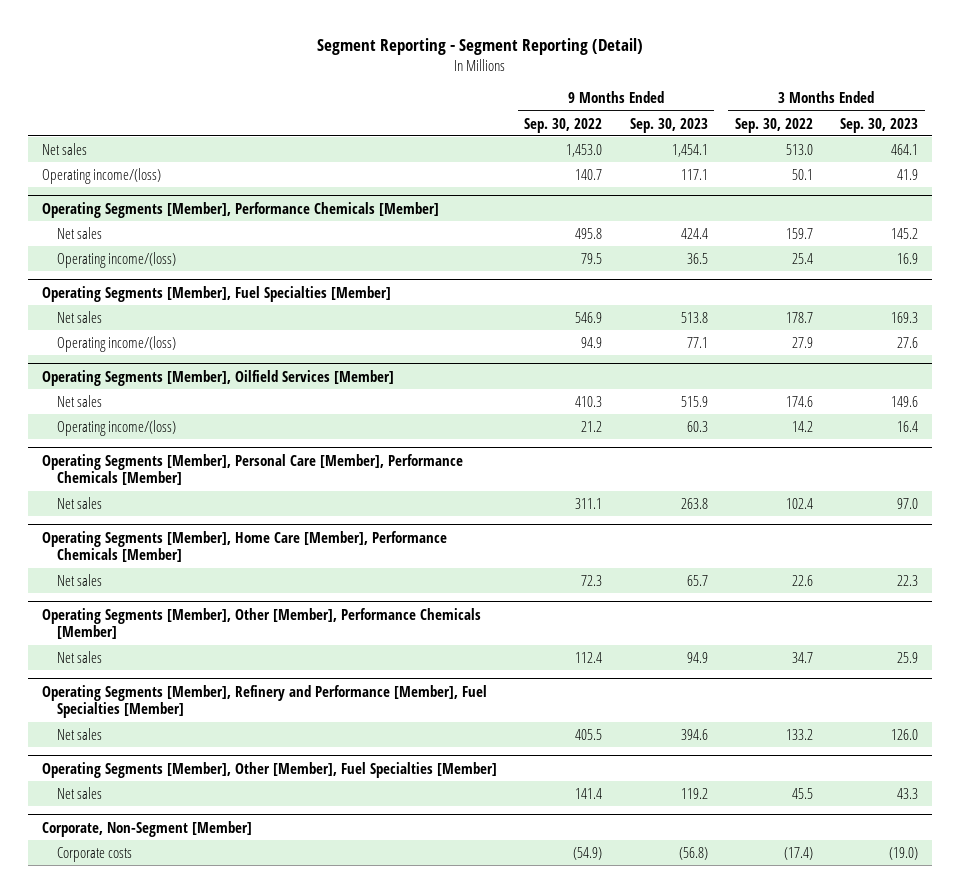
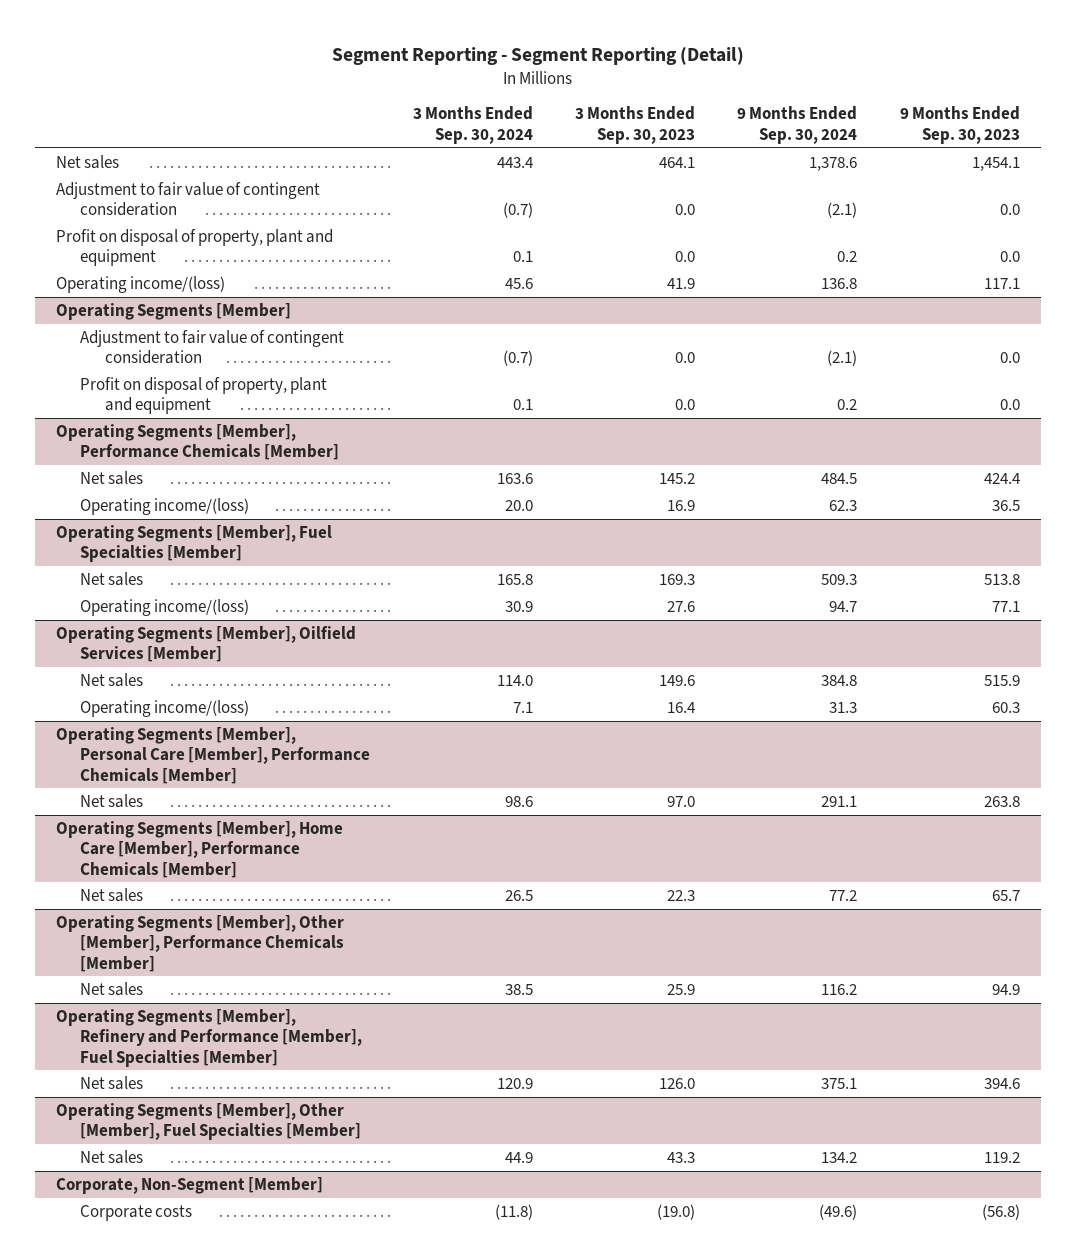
[524,117,603,133] Sep. 30, 2022 -> none
[734,117,813,133] Sep. 30, 2022 -> none
none -> [412,106,533,144] 3 Months Ended Sep. 30, 2024
none -> [737,106,858,144] 9 Months Ended Sep. 30, 2024
none -> [56,181,321,217] Adjustment to fair value of contingent consideration
none -> [56,228,334,267] Profit on disposal of property, plant and equipment
none -> [56,302,292,320] Operating Segments [Member]
none -> [80,329,345,365] Adjustment to fair value of contingent consideration
none -> [80,376,328,415] Profit on disposal of property, plant and equipment

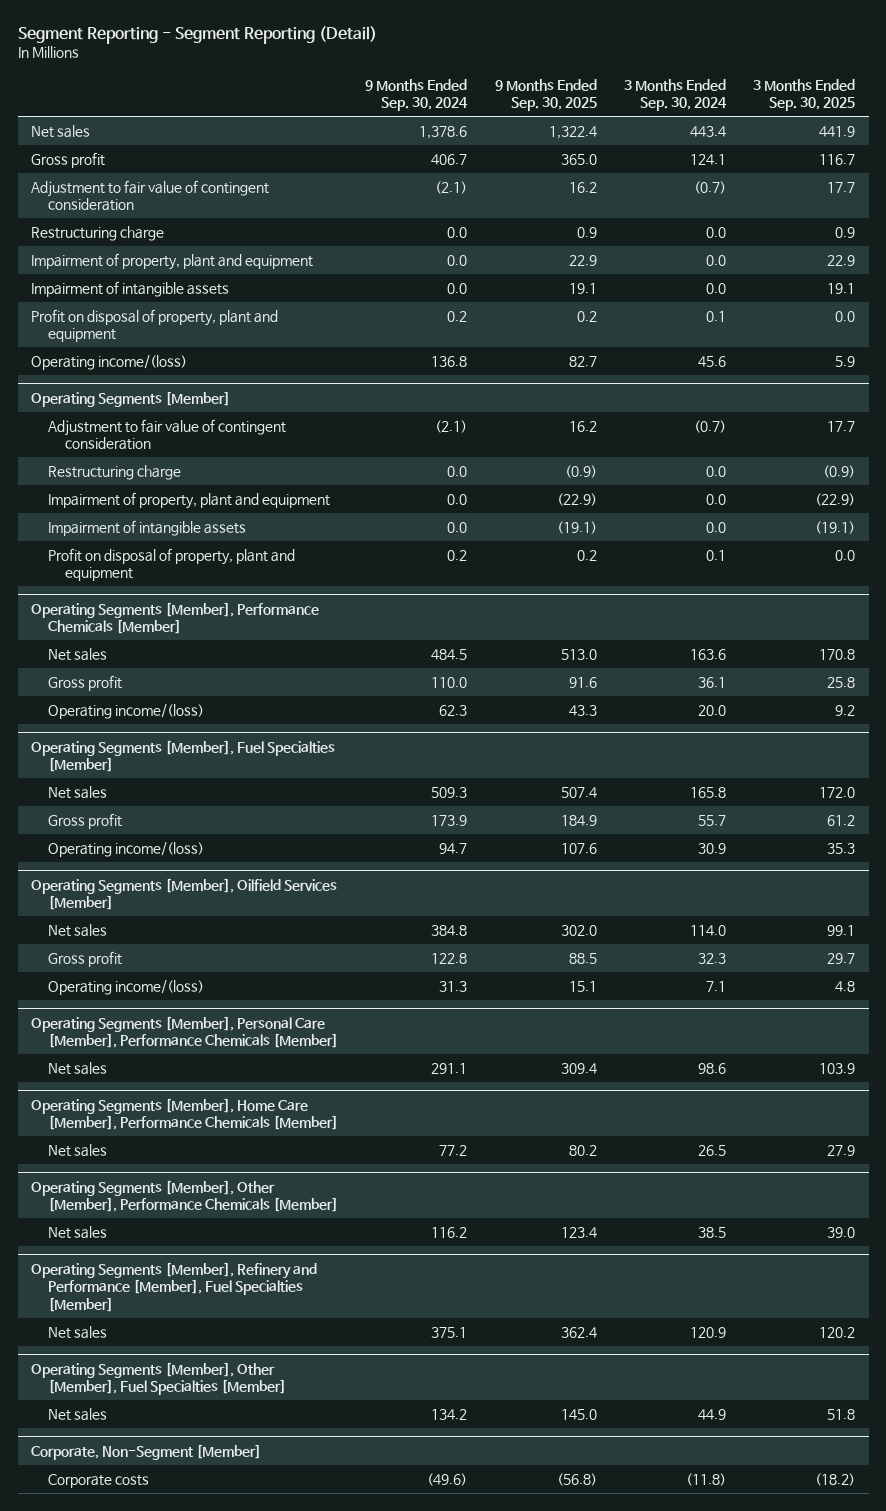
[574,106,695,144] 3 Months Ended Sep. 30, 2023 -> none
[899,106,1020,144] 9 Months Ended Sep. 30, 2023 -> none
none -> [494,78,597,112] 9 Months Ended Sep. 30, 2025
none -> [753,78,856,112] 3 Months Ended Sep. 30, 2025
none -> [31,151,106,168] Gross profit
none -> [31,225,165,241] Restructuring charge
none -> [31,252,314,270] Impairment of property, plant and equipment
none -> [31,280,230,297] Impairment of intangible assets
none -> [48,464,182,480] Restructuring charge
none -> [48,491,331,509] Impairment of property, plant and equipment
none -> [48,519,247,536] Impairment of intangible assets
none -> [48,674,123,691] Gross profit
none -> [48,812,123,829] Gross profit
none -> [48,950,123,967] Gross profit

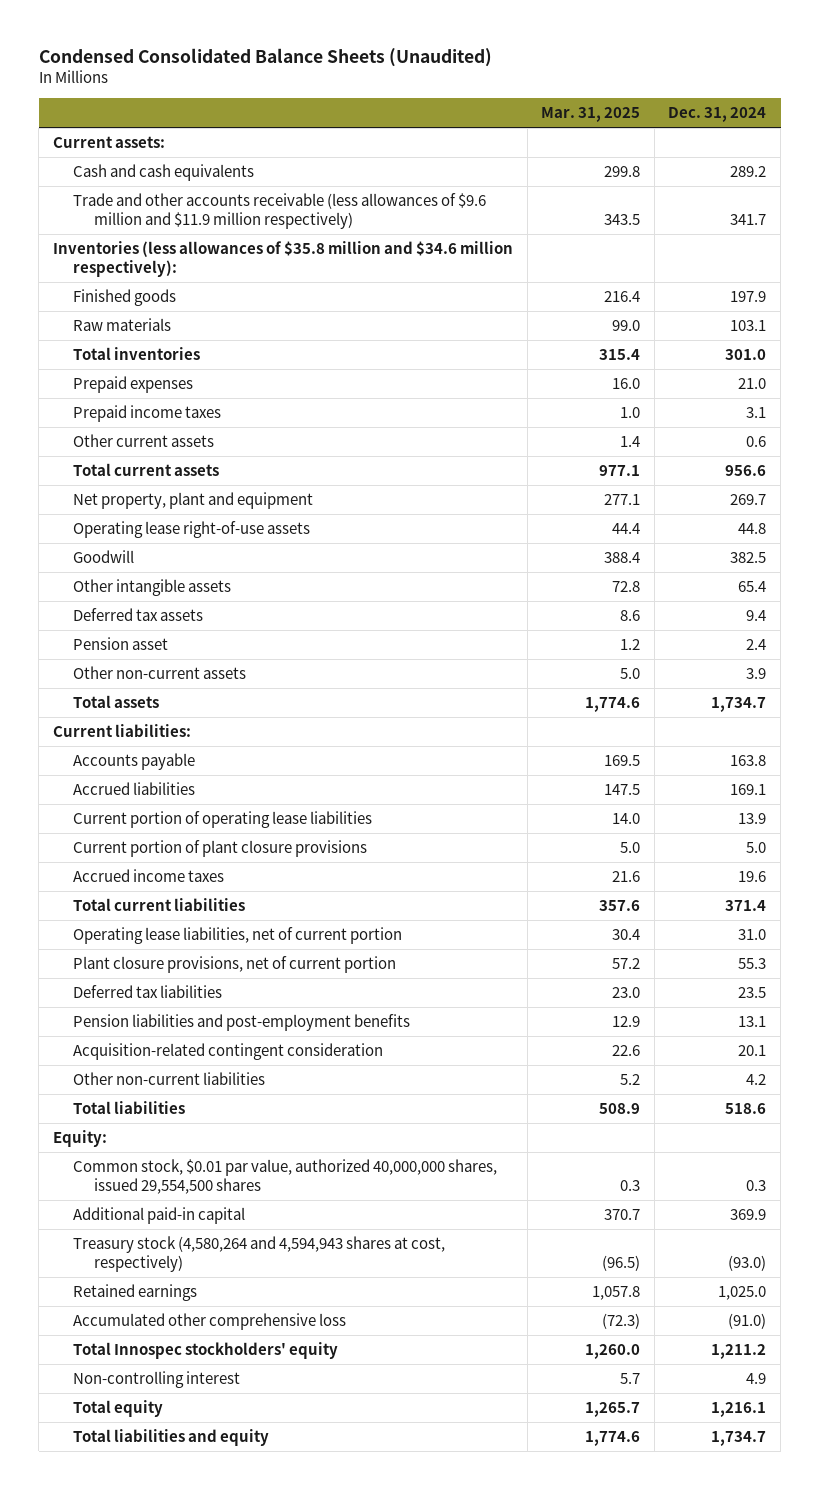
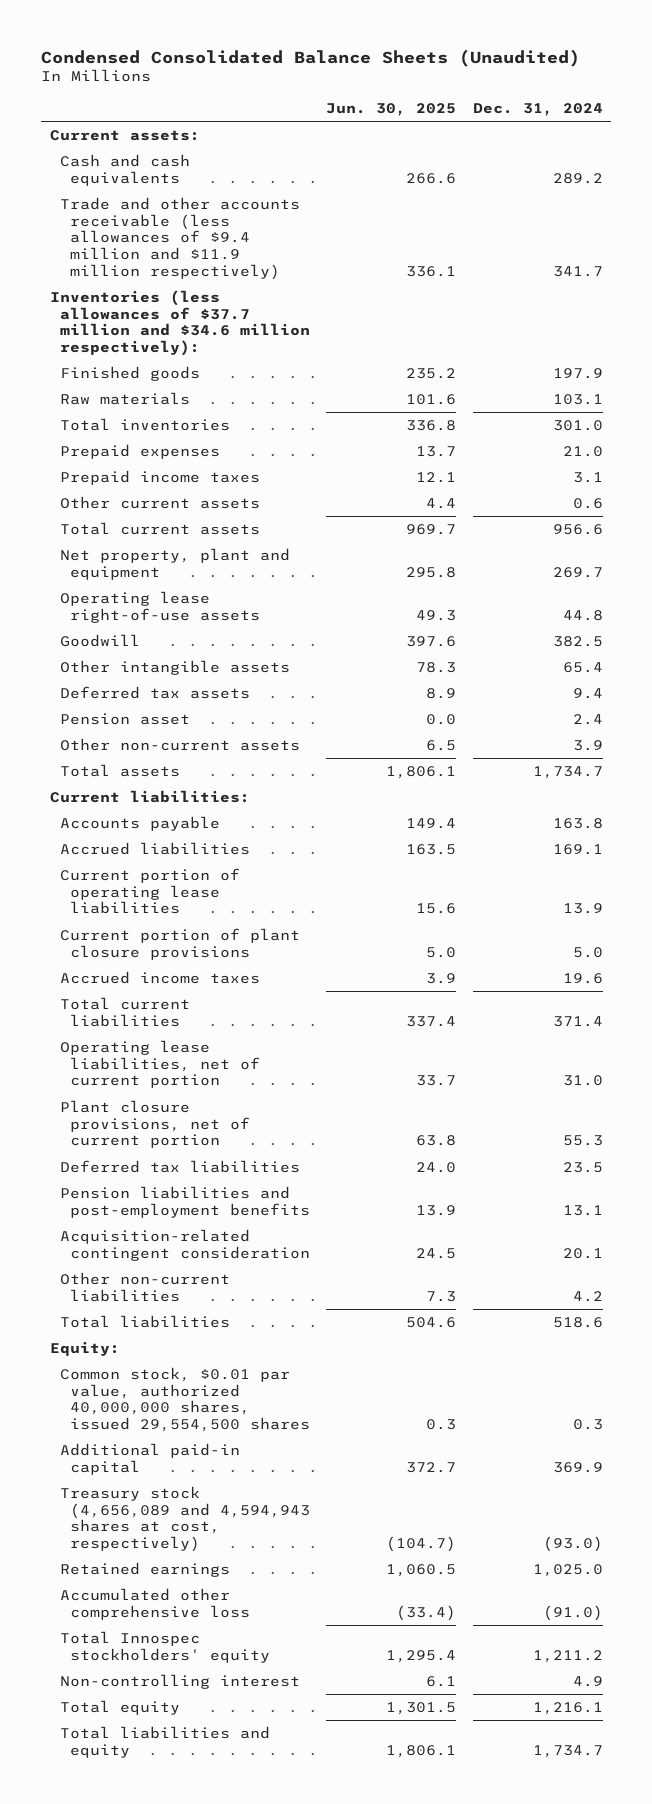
[541,107,641,123] Mar. 31, 2025 -> none
none -> [326,103,457,117] Jun. 30, 2025
[73,193,487,230] Trade and other accounts receivable (less allowances of $9.6 million and $11.9 million respectively) -> [59,196,300,280] Trade and other accounts receivable (less allowances of $9.4 million and $11.9 million respectively)
[53,241,514,278] Inventories (less allowances of $35.8 million and $34.6 million respectively): -> [49,289,310,356] Inventories (less allowances of $37.7 million and $34.6 million respectively):
[73,1236,446,1273] Treasury stock (4,580,264 and 4,594,943 shares at cost, respectively) -> [59,1485,311,1552] Treasury stock (4,656,089 and 4,594,943 shares at cost, respectively)

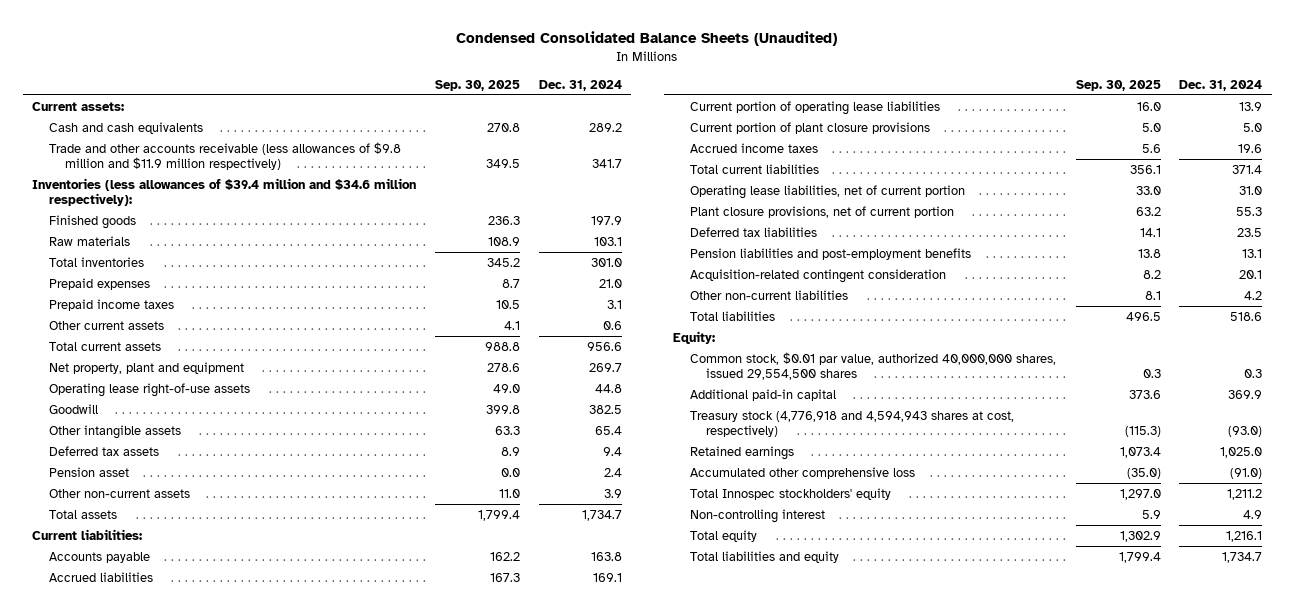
[326,103,457,117] Jun. 30, 2025 -> none
none -> [434,79,520,91] Sep. 30, 2025
[59,196,300,280] Trade and other accounts receivable (less allowances of $9.4 million and $11.9 million respectively) -> [48,141,401,170] Trade and other accounts receivable (less allowances of $9.8 million and $11.9 million respectively)
[49,289,310,356] Inventories (less allowances of $37.7 million and $34.6 million respectively): -> [32,177,417,206] Inventories (less allowances of $39.4 million and $34.6 million respectively):
[59,1485,311,1552] Treasury stock (4,656,089 and 4,594,943 shares at cost, respectively) -> [689,410,1014,437] Treasury stock (4,776,918 and 4,594,943 shares at cost, respectively)

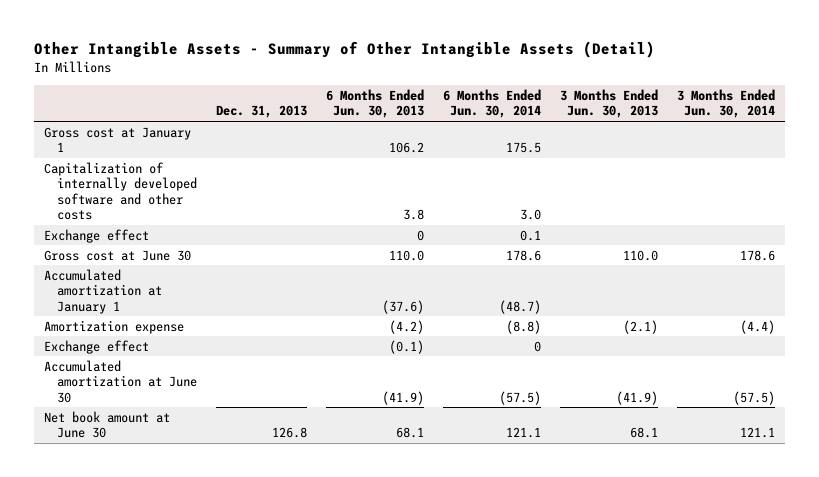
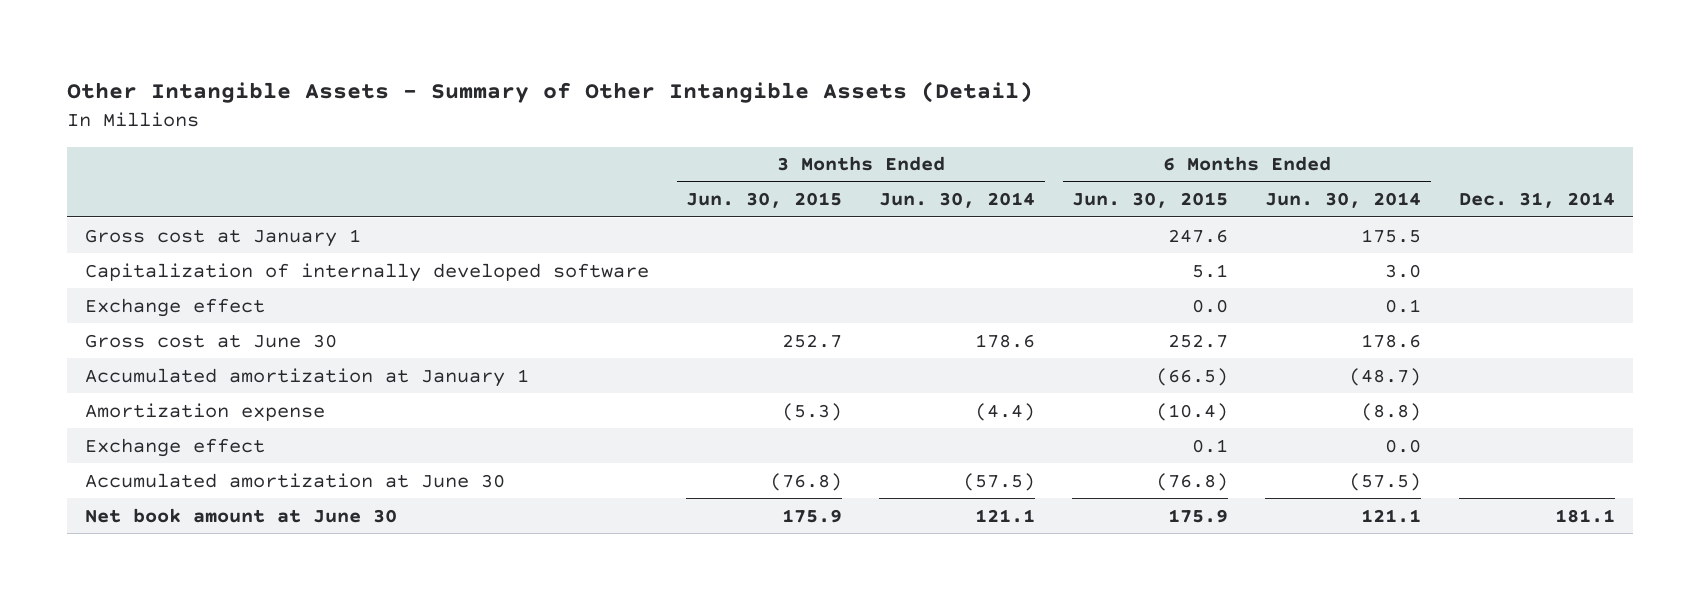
[215,105,307,119] Dec. 31, 2013 -> none
[325,88,424,119] 6 Months Ended Jun. 30, 2013 -> none
[560,88,659,119] 3 Months Ended Jun. 30, 2013 -> none
none -> [686,192,843,209] Jun. 30, 2015
none -> [1072,192,1229,209] Jun. 30, 2015
none -> [1458,192,1615,209] Dec. 31, 2014
[43,161,197,221] Capitalization of internally developed software and other costs -> [85,262,650,282] Capitalization of internally developed software
[533,340,541,352] 0 -> [1385,438,1422,453] 0.0

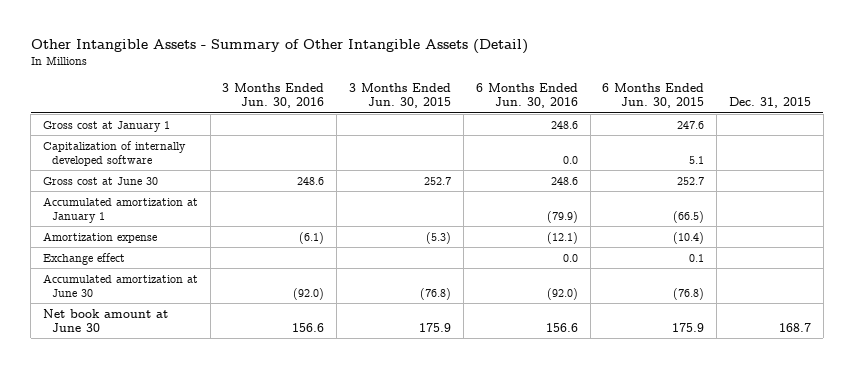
[879,192,1036,209] Jun. 30, 2014 -> none
[1265,192,1422,209] Jun. 30, 2014 -> none
[1458,192,1615,209] Dec. 31, 2014 -> none
none -> [222,82,325,109] 3 Months Ended Jun. 30, 2016
none -> [475,82,578,109] 6 Months Ended Jun. 30, 2016
none -> [729,97,812,109] Dec. 31, 2015
[85,297,266,317] Exchange effect -> none

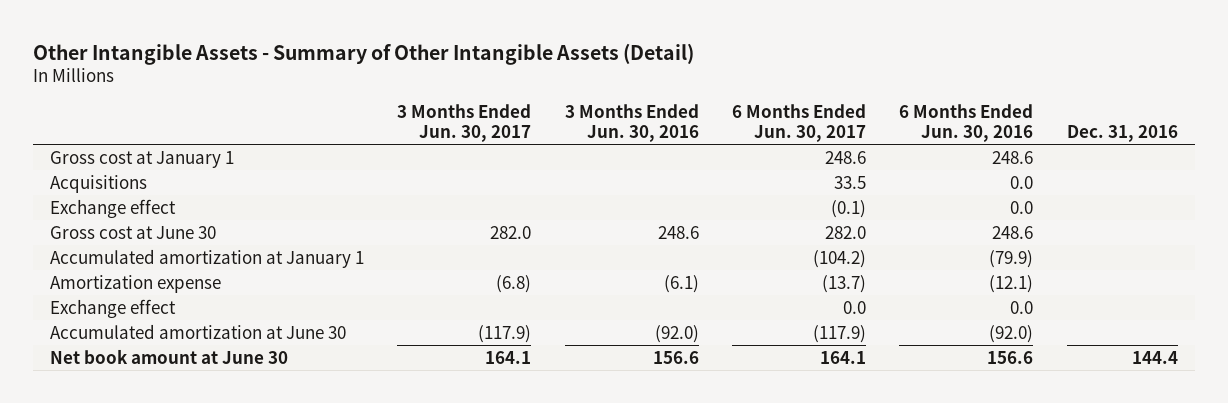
[349,82,452,109] 3 Months Ended Jun. 30, 2015 -> none
[602,82,705,109] 6 Months Ended Jun. 30, 2015 -> none
[729,97,812,109] Dec. 31, 2015 -> none
none -> [397,103,532,143] 3 Months Ended Jun. 30, 2017
none -> [732,103,867,143] 6 Months Ended Jun. 30, 2017
none -> [1066,125,1178,143] Dec. 31, 2016
[42,140,186,166] Capitalization of internally developed software -> none
none -> [50,174,148,193] Acquisitions
none -> [50,198,177,218] Exchange effect

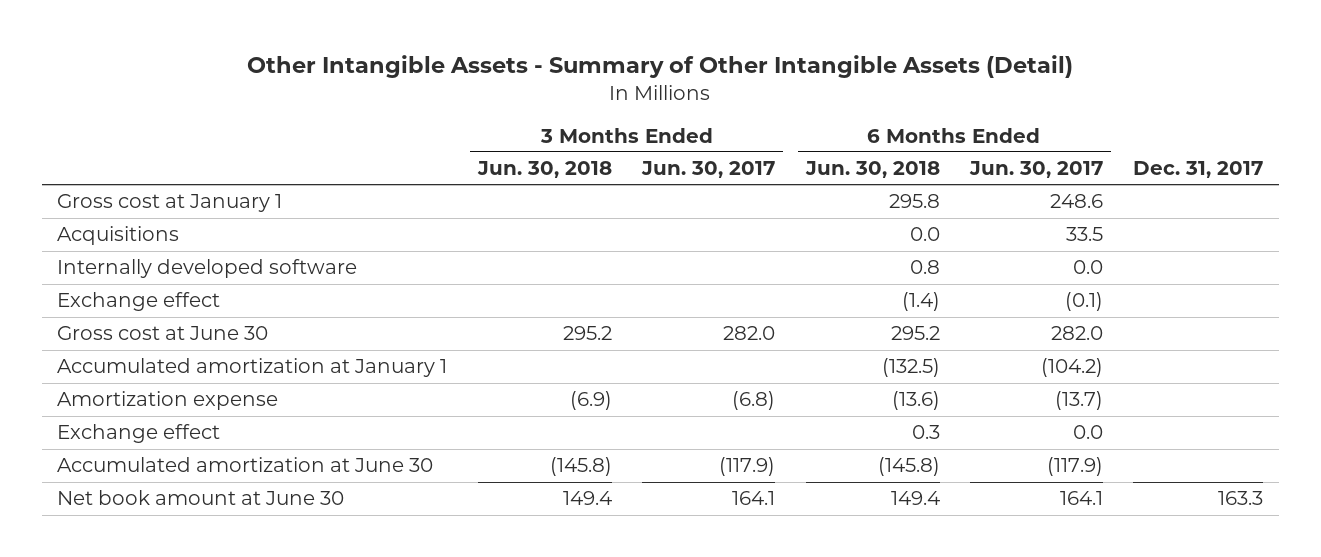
[564,103,699,143] 3 Months Ended Jun. 30, 2016 -> none
[899,103,1034,143] 6 Months Ended Jun. 30, 2016 -> none
[1066,125,1178,143] Dec. 31, 2016 -> none
none -> [476,161,612,179] Jun. 30, 2018
none -> [804,161,940,179] Jun. 30, 2018
none -> [1133,161,1264,179] Dec. 31, 2017
none -> [57,259,358,279] Internally developed software

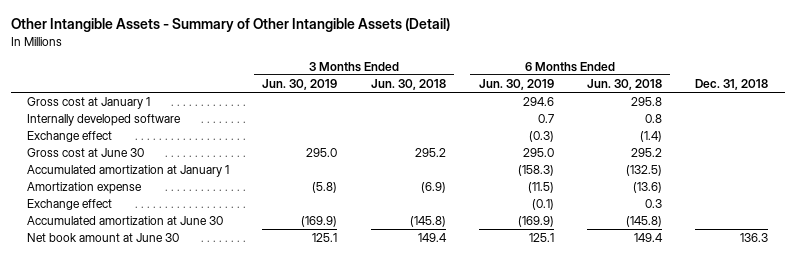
[641,161,776,179] Jun. 30, 2017 -> none
[969,161,1104,179] Jun. 30, 2017 -> none
[1133,161,1264,179] Dec. 31, 2017 -> none
none -> [262,79,338,91] Jun. 30, 2019
none -> [478,79,554,91] Jun. 30, 2019
none -> [695,79,769,91] Dec. 31, 2018
[57,226,180,246] Acquisitions -> none

